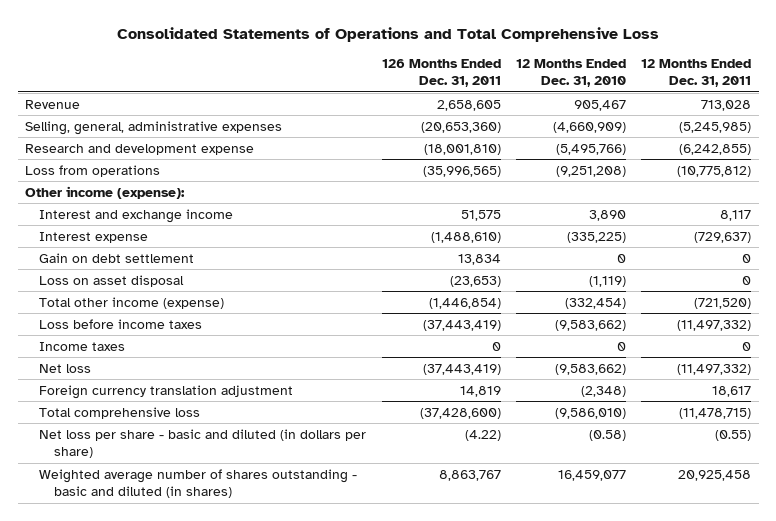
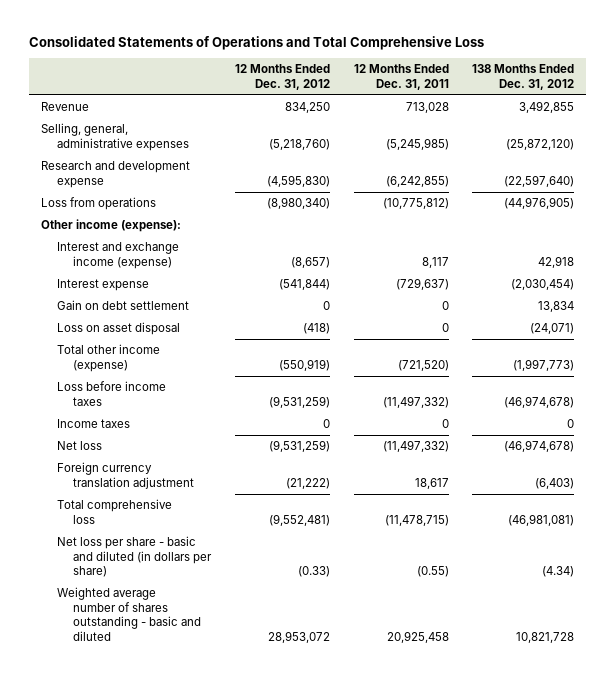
[381,58,501,88] 126 Months Ended Dec. 31, 2011 -> none
[515,58,626,88] 12 Months Ended Dec. 31, 2010 -> none
none -> [234,64,330,90] 12 Months Ended Dec. 31, 2012
none -> [472,64,575,90] 138 Months Ended Dec. 31, 2012
[39,208,234,223] Interest and exchange income -> [56,242,179,269] Interest and exchange income (expense)
[39,468,358,499] Weighted average number of shares outstanding - basic and diluted (in shares) -> [56,587,202,641] Weighted average number of shares outstanding - basic and diluted

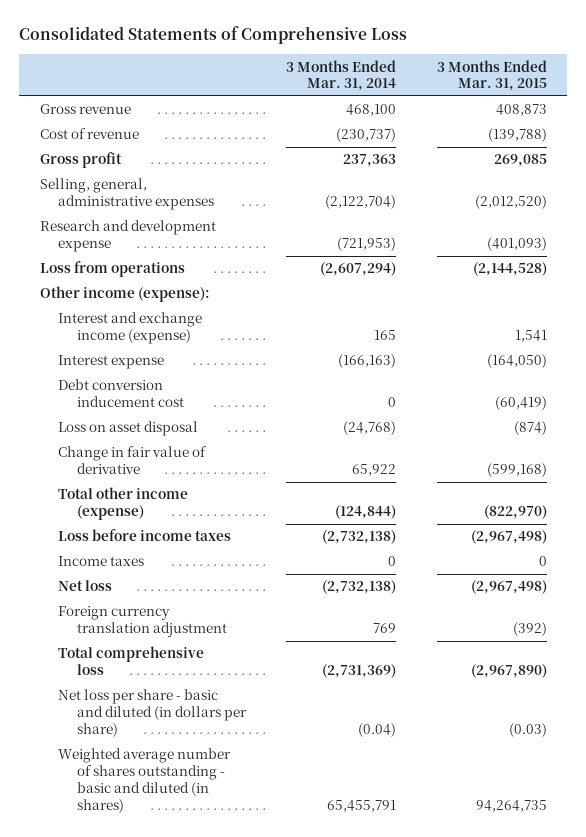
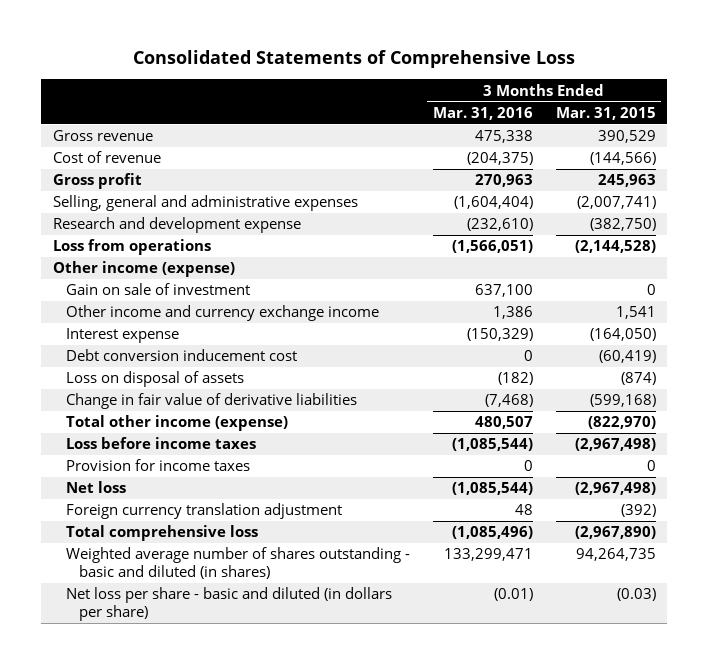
[286,59,397,92] 3 Months Ended Mar. 31, 2014 -> none
none -> [432,106,533,120] Mar. 31, 2016
[495,104,547,117] 408,873 -> [597,130,656,144] 390,529
[487,128,547,143] (139,788) -> [589,152,656,166] (144,566)
[493,154,547,168] 269,085 -> [597,174,656,188] 245,963
[39,178,215,211] Selling, general, administrative expenses -> [52,195,358,212] Selling, general and administrative expenses
[474,195,547,210] (2,012,520) -> [576,196,656,210] (2,007,741)
[486,237,547,252] (401,093) -> [589,218,656,232] (382,750)
[39,286,210,303] Other income (expense): -> [52,261,235,278] Other income (expense)
none -> [65,283,250,296] Gain on sale of investment
[58,312,203,345] Interest and exchange income (expense) -> [65,305,379,322] Other income and currency exchange income
[58,421,199,437] Loss on asset disposal -> [65,371,244,388] Loss on disposal of assets
[58,446,208,475] Change in fair value of derivative -> [65,393,357,410] Change in fair value of derivative liabilities
[58,556,145,567] Income taxes -> [65,459,250,472] Provision for income taxes
[58,689,247,738] Net loss per share - basic and diluted (in dollars per share) -> [65,587,392,622] Net loss per share - basic and diluted (in dollars per share)

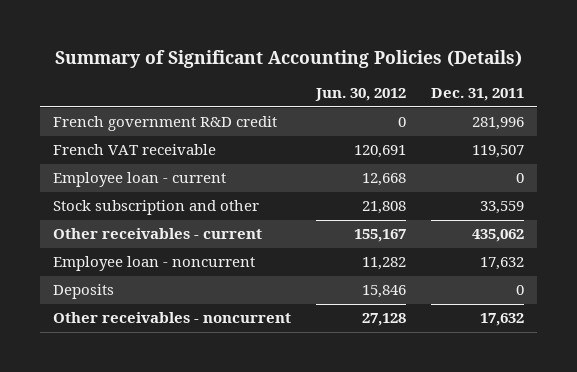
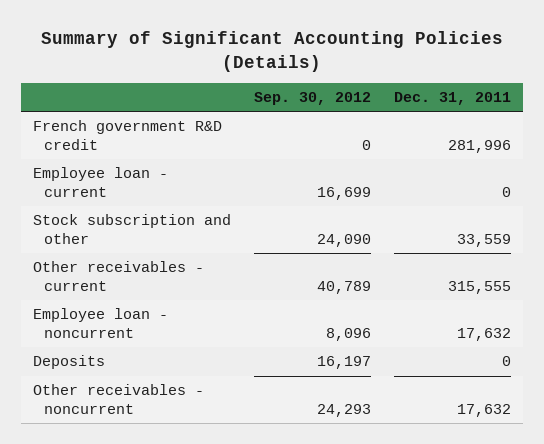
[315,88,407,102] Jun. 30, 2012 -> none
none -> [253,92,371,106] Sep. 30, 2012
[52,144,216,156] French VAT receivable -> none
[472,229,525,243] 435,062 -> [448,280,512,294] 315,555

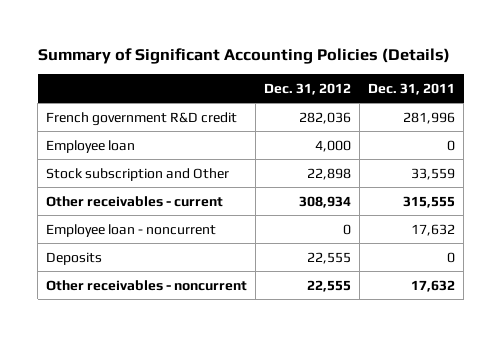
[253,92,371,106] Sep. 30, 2012 -> none
none -> [264,82,352,95] Dec. 31, 2012
[32,167,168,197] Employee loan - current -> [46,139,136,153] Employee loan
[32,214,231,244] Stock subscription and other -> [46,167,230,181] Stock subscription and Other

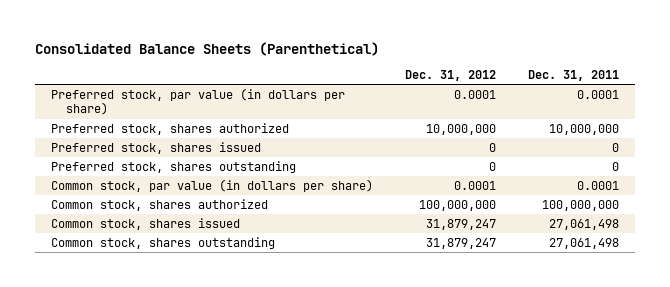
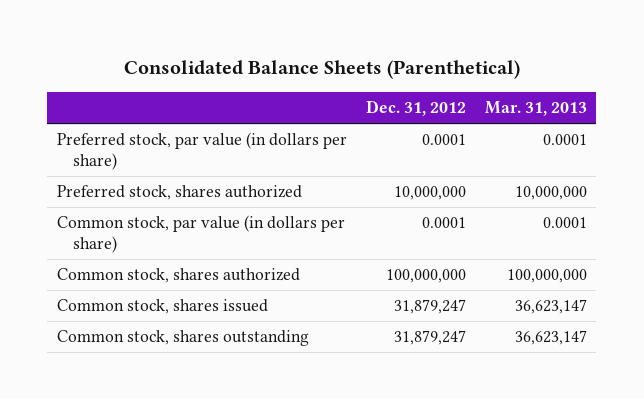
[527,70,619,82] Dec. 31, 2011 -> none
none -> [484,101,587,117] Mar. 31, 2013
[51,141,262,154] Preferred stock, shares issued -> none
[51,160,297,173] Preferred stock, shares outstanding -> none

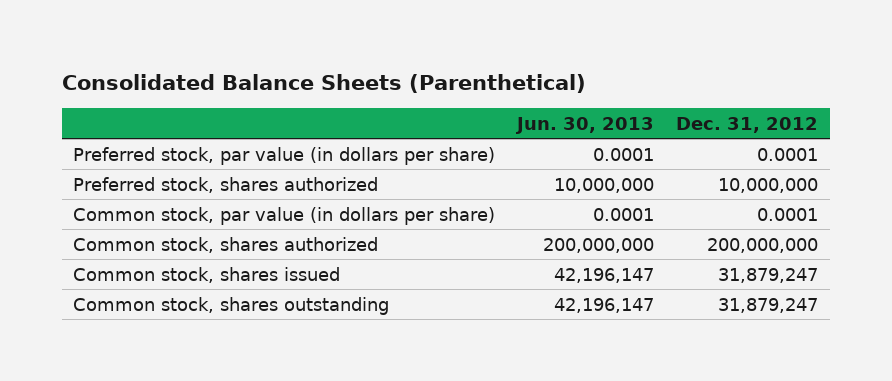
[484,101,587,117] Mar. 31, 2013 -> none
none -> [515,116,655,134] Jun. 30, 2013
[385,269,466,284] 100,000,000 -> [707,237,819,253] 200,000,000

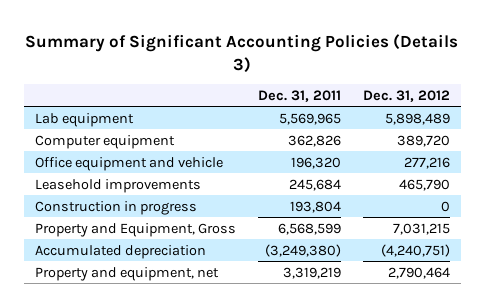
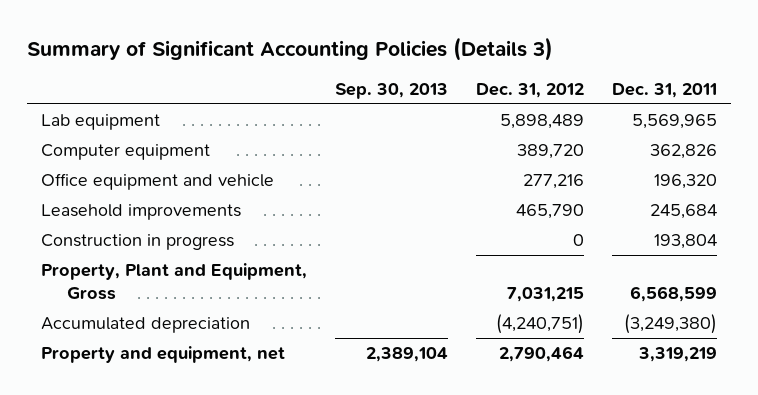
none -> [335,83,449,100] Sep. 30, 2013
[34,222,236,237] Property and Equipment, Gross -> [41,263,308,300] Property, Plant and Equipment, Gross

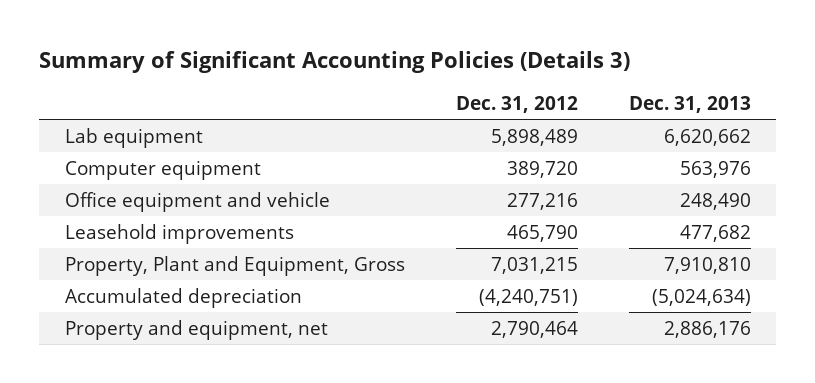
[335,83,449,100] Sep. 30, 2013 -> none
[611,83,717,99] Dec. 31, 2011 -> none
none -> [628,95,751,113] Dec. 31, 2013
[41,234,235,251] Construction in progress -> none

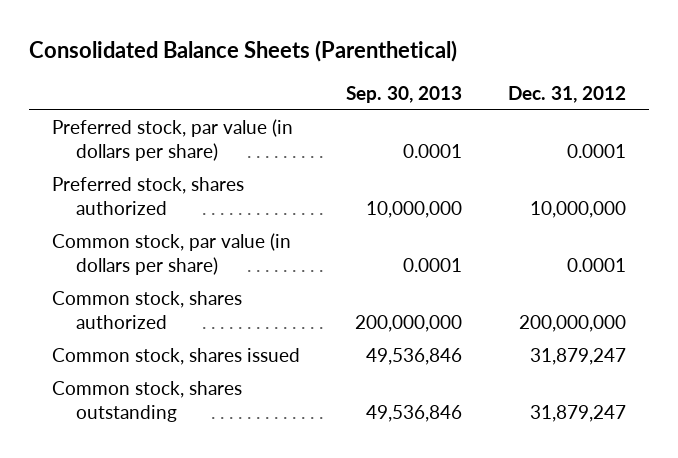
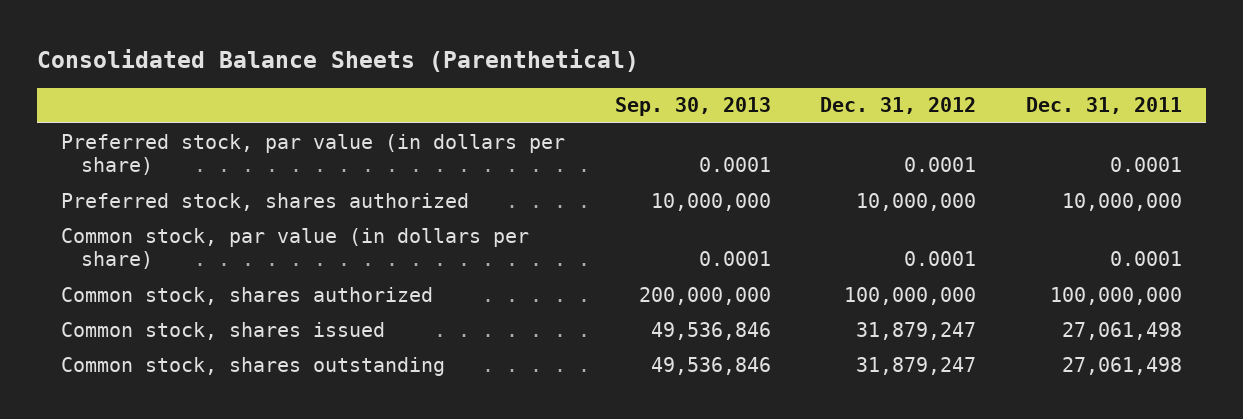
none -> [1025,97,1182,115] Dec. 31, 2011
[519,315,627,333] 200,000,000 -> [844,286,977,305] 100,000,000

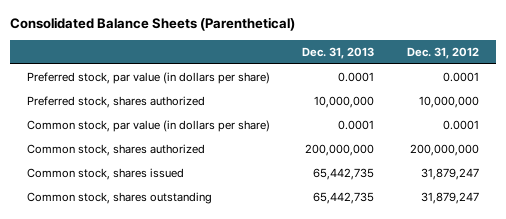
[614,97,771,117] Sep. 30, 2013 -> none
[1025,97,1182,115] Dec. 31, 2011 -> none
none -> [302,47,375,60] Dec. 31, 2013
[844,286,977,305] 100,000,000 -> [410,143,480,156] 200,000,000

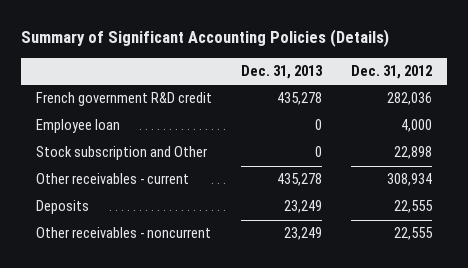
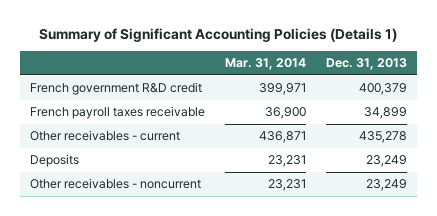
[21,29,390,48] Summary of Significant Accounting Policies (Details) -> [39,27,398,42] Summary of Significant Accounting Policies (Details 1)
[351,65,433,80] Dec. 31, 2012 -> none
none -> [224,58,306,71] Mar. 31, 2014
[35,119,120,134] Employee loan -> none
[35,146,207,161] Stock subscription and Other -> none
[276,92,322,106] 435,278 -> [358,83,407,96] 400,379
none -> [29,106,205,120] French payroll taxes receivable

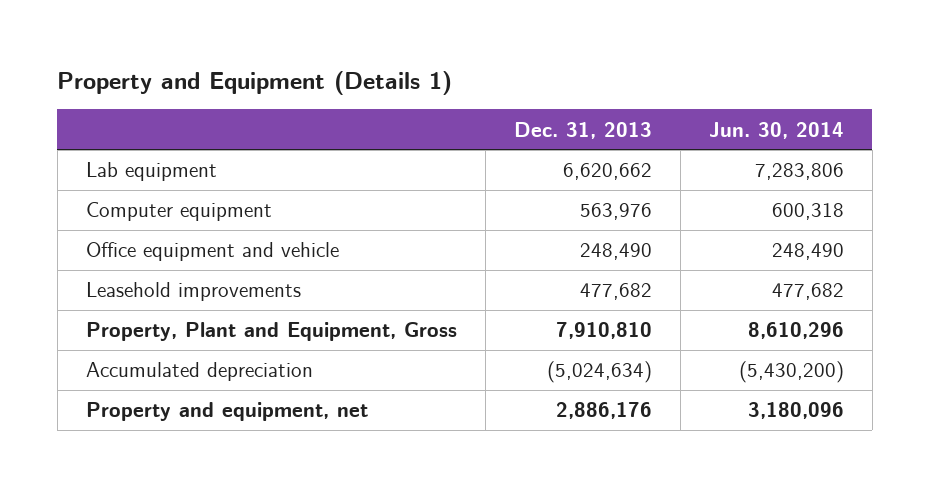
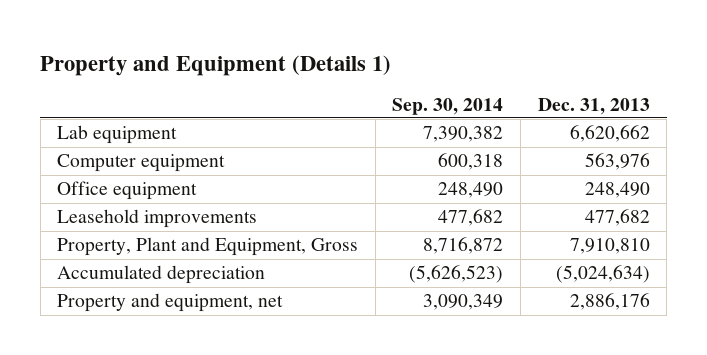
[708,121,844,139] Jun. 30, 2014 -> none
none -> [392,97,504,115] Sep. 30, 2014
[85,242,339,262] Office equipment and vehicle -> [57,181,198,201] Office equipment

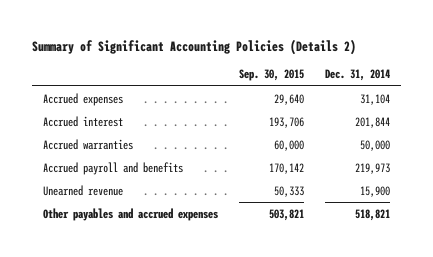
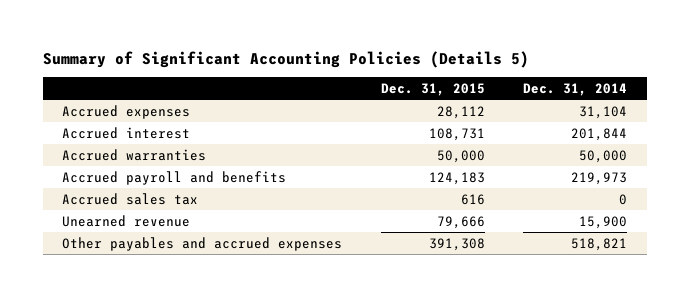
[32,38,357,55] Summary of Significant Accounting Policies (Details 2) -> [42,50,529,68] Summary of Significant Accounting Policies (Details 5)
[239,69,305,82] Sep. 30, 2015 -> none
none -> [380,82,485,96] Dec. 31, 2015
none -> [62,192,199,205] Accrued sales tax

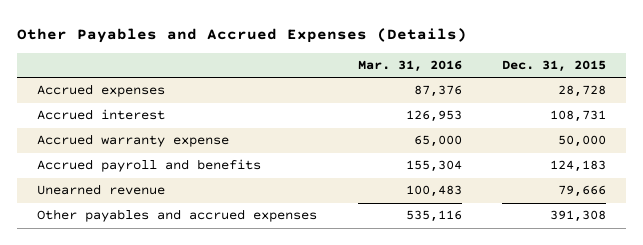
[42,50,529,68] Summary of Significant Accounting Policies (Details 5) -> [17,27,468,43] Other Payables and Accrued Expenses (Details)
[523,82,628,96] Dec. 31, 2014 -> none
none -> [357,60,462,73] Mar. 31, 2016
[436,105,485,119] 28,112 -> [558,85,607,98] 28,728
[62,148,207,161] Accrued warranties -> [37,134,230,148] Accrued warranty expense
[62,192,199,205] Accrued sales tax -> none

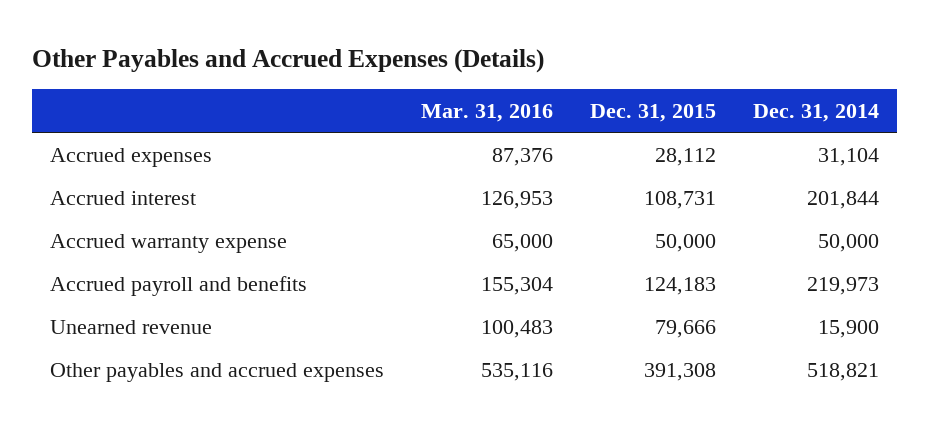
none -> [752,103,879,122] Dec. 31, 2014
[558,85,607,98] 28,728 -> [654,147,716,166] 28,112

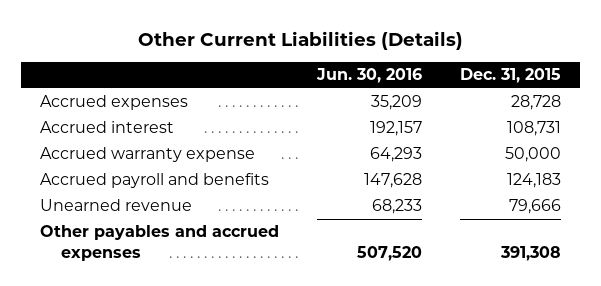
[32,48,545,73] Other Payables and Accrued Expenses (Details) -> [137,31,463,51] Other Current Liabilities (Details)
[421,103,554,122] Mar. 31, 2016 -> none
[752,103,879,122] Dec. 31, 2014 -> none
none -> [316,68,423,84] Jun. 30, 2016
[654,147,716,166] 28,112 -> [510,95,561,111] 28,728

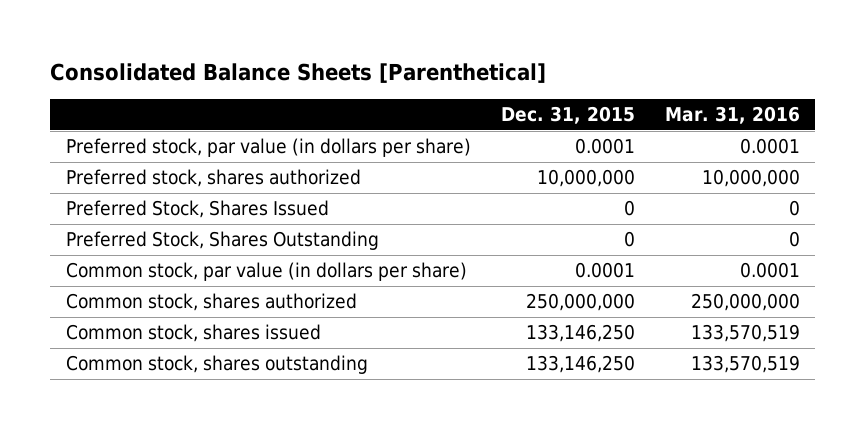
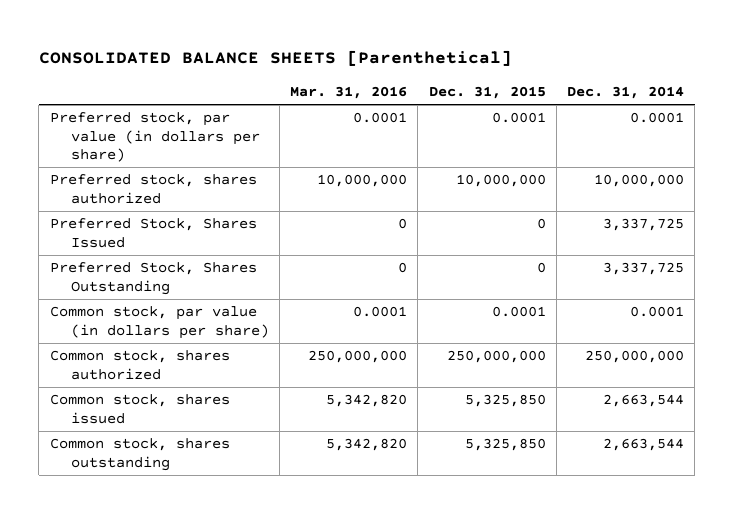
[50,62,547,83] Consolidated Balance Sheets [Parenthetical] -> [38,50,512,67] CONSOLIDATED BALANCE SHEETS [Parenthetical]
none -> [566,86,684,100] Dec. 31, 2014
[525,324,635,343] 133,146,250 -> [464,394,546,408] 5,325,850
[691,324,801,343] 133,570,519 -> [326,394,408,408] 5,342,820
[525,355,635,374] 133,146,250 -> [464,438,546,452] 5,325,850
[691,355,801,374] 133,570,519 -> [326,438,408,452] 5,342,820

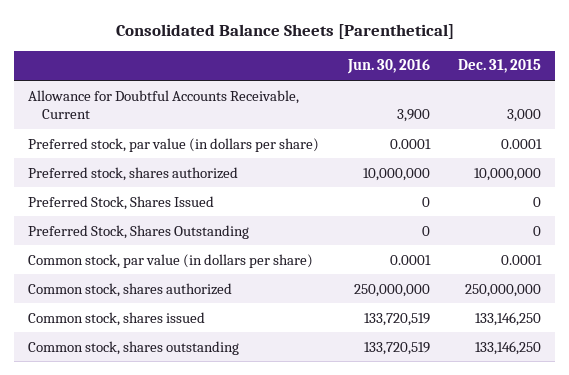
[38,50,512,67] CONSOLIDATED BALANCE SHEETS [Parenthetical] -> [115,24,454,40] Consolidated Balance Sheets [Parenthetical]
[290,86,408,100] Mar. 31, 2016 -> none
[566,86,684,100] Dec. 31, 2014 -> none
none -> [346,59,430,75] Jun. 30, 2016
none -> [28,89,300,120] Allowance for Doubtful Accounts Receivable, Current
[464,394,546,408] 5,325,850 -> [475,311,542,326] 133,146,250
[464,438,546,452] 5,325,850 -> [475,340,542,355] 133,146,250

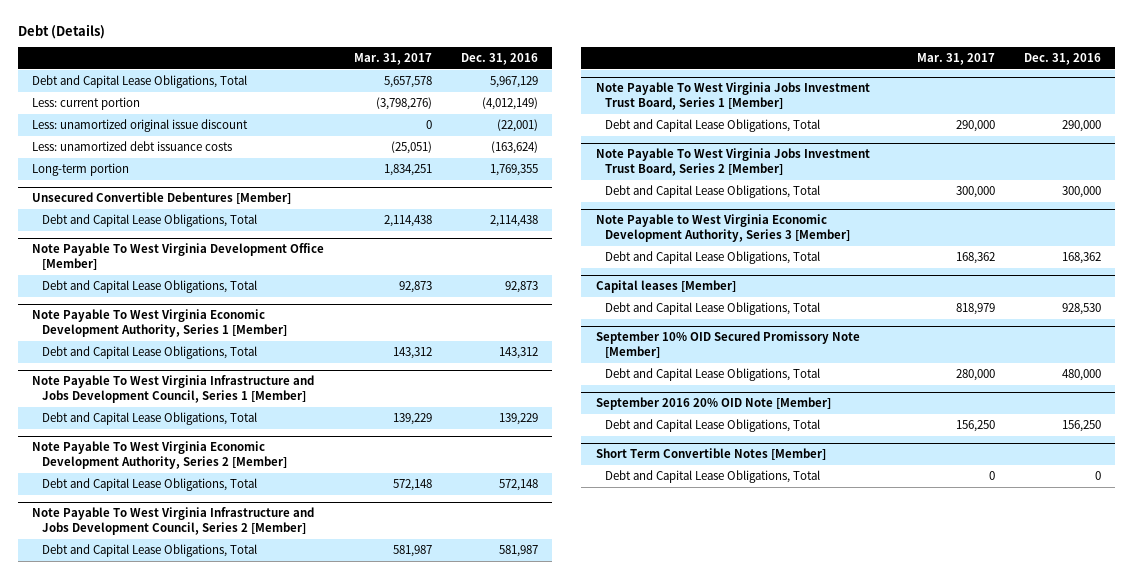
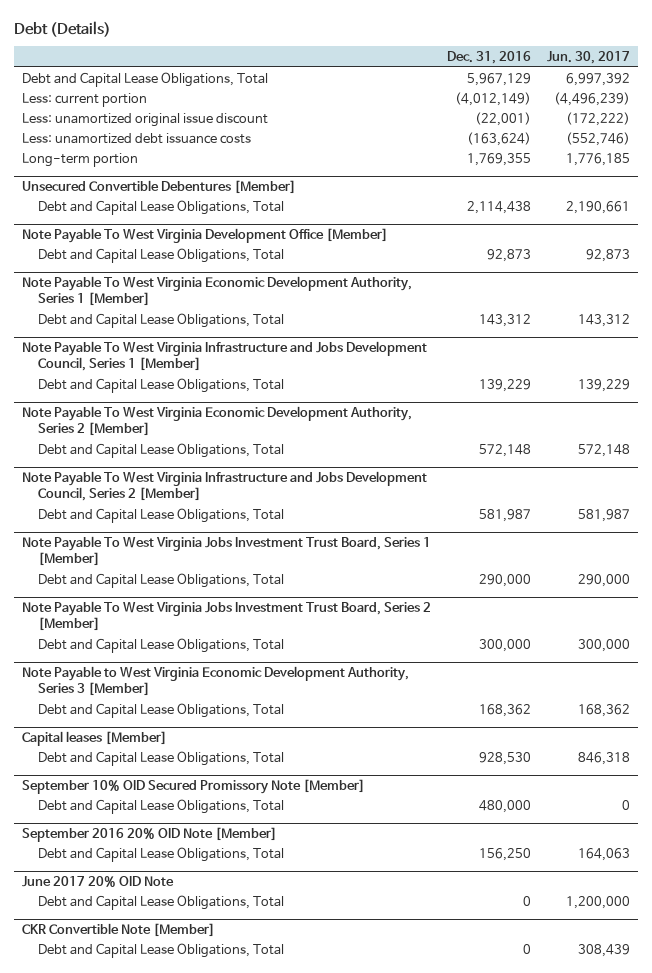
[353,53,432,66] Mar. 31, 2017 -> none
none -> [547,51,631,65] Jun. 30, 2017
[595,448,826,461] Short Term Convertible Notes [Member] -> none
none -> [22,875,175,887] June 2017 20% OID Note
none -> [22,922,216,937] CKR Convertible Note [Member]
none -> [38,942,285,958] Debt and Capital Lease Obligations, Total

